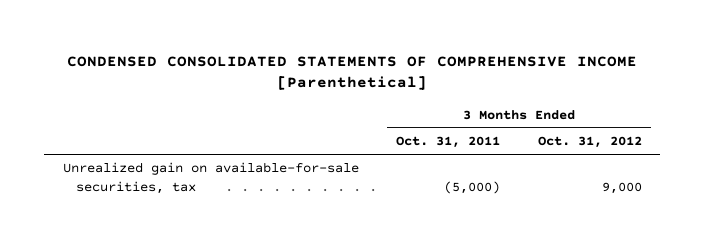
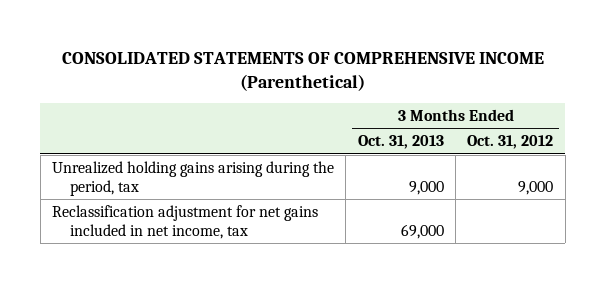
[67,55,638,91] CONDENSED CONSOLIDATED STATEMENTS OF COMPREHENSIVE INCOME [Parenthetical] -> [61,51,544,91] CONSOLIDATED STATEMENTS OF COMPREHENSIVE INCOME (Parenthetical)
[396,136,501,149] Oct. 31, 2011 -> none
none -> [357,135,444,150] Oct. 31, 2013
[62,162,359,194] Unrealized gain on available-for-sale securities, tax -> [52,160,335,196] Unrealized holding gains arising during the period, tax
none -> [52,204,319,239] Reclassification adjustment for net gains included in net income, tax

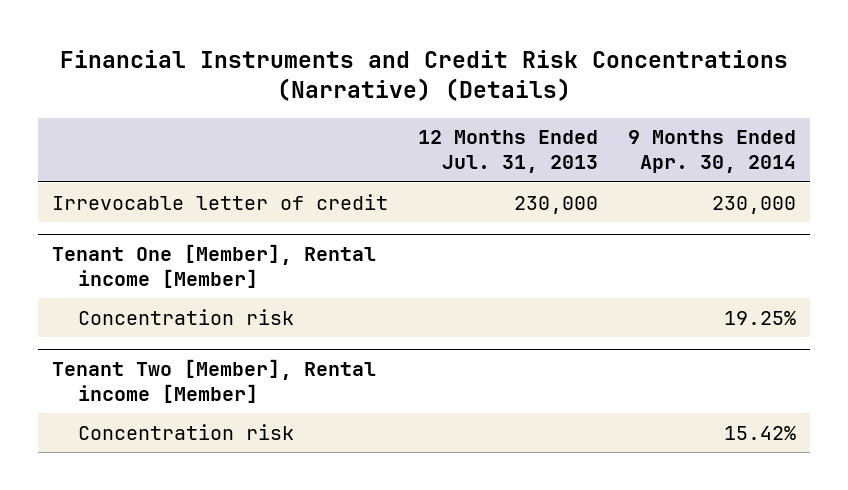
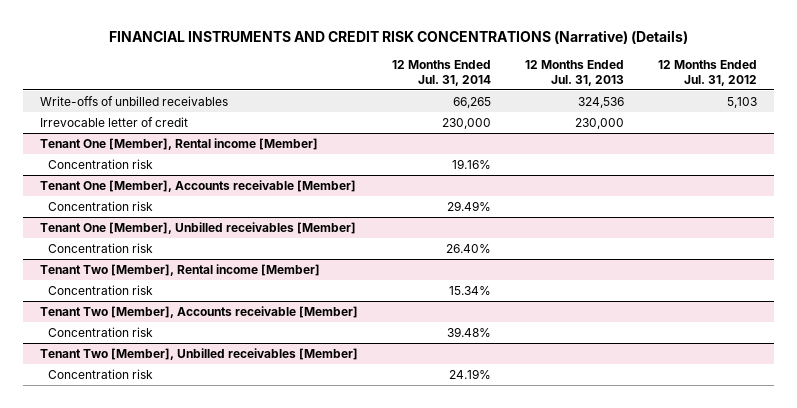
[60,49,789,102] Financial Instruments and Credit Risk Concentrations (Narrative) (Details) -> [108,29,688,44] FINANCIAL INSTRUMENTS AND CREDIT RISK CONCENTRATIONS (Narrative) (Details)
[627,130,796,173] 9 Months Ended Apr. 30, 2014 -> none
none -> [392,59,492,86] 12 Months Ended Jul. 31, 2014
none -> [658,59,758,86] 12 Months Ended Jul. 31, 2012
none -> [39,96,228,107] Write-offs of unbilled receivables
none -> [39,180,356,193] Tenant One [Member], Accounts receivable [Member]
none -> [48,201,154,212] Concentration risk
none -> [39,222,356,235] Tenant One [Member], Unbilled receivables [Member]
none -> [48,243,154,254] Concentration risk
none -> [39,306,358,319] Tenant Two [Member], Accounts receivable [Member]
none -> [48,327,154,338] Concentration risk
none -> [39,348,358,361] Tenant Two [Member], Unbilled receivables [Member]
none -> [48,369,154,380] Concentration risk

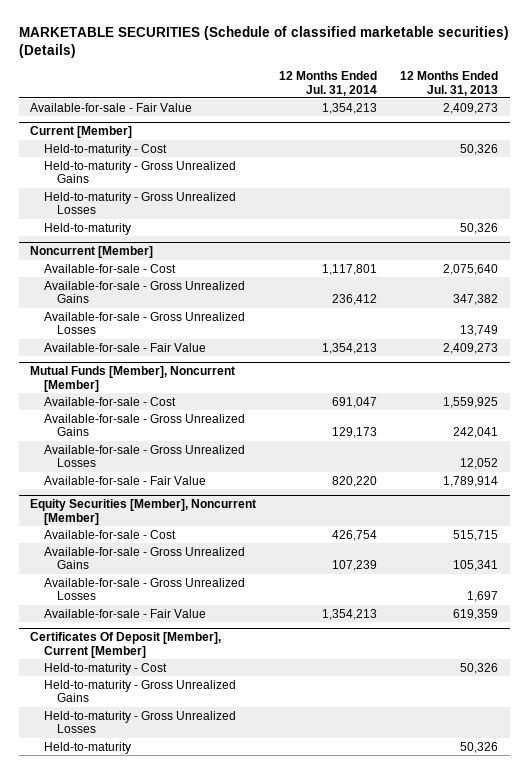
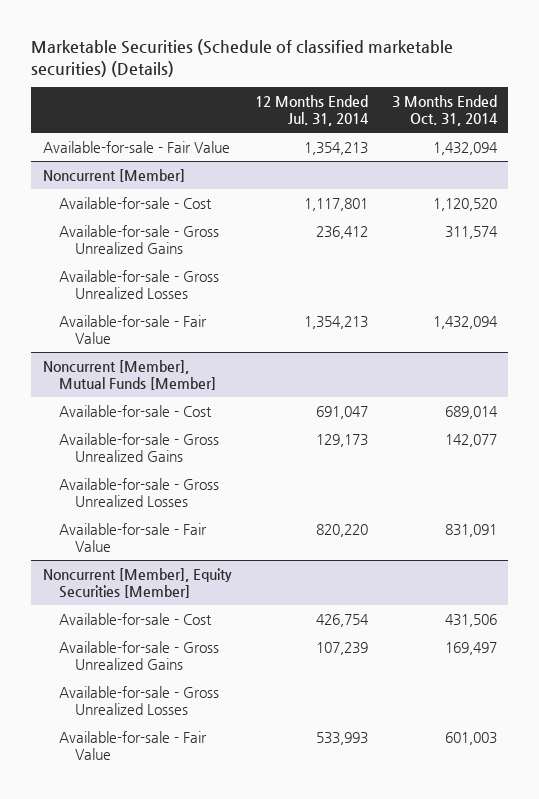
[18,26,509,59] MARKETABLE SECURITIES (Schedule of classified marketable securities) (Details) -> [31,39,454,77] Marketable Securities (Schedule of classified marketable securities) (Details)
[400,70,499,96] 12 Months Ended Jul. 31, 2013 -> none
none -> [391,94,498,126] 3 Months Ended Oct. 31, 2014
[30,126,133,139] Current [Member] -> none
[43,143,167,156] Held-to-maturity - Cost -> none
[43,160,236,184] Held-to-maturity - Gross Unrealized Gains -> none
[43,191,236,215] Held-to-maturity - Gross Unrealized Losses -> none
[43,222,131,235] Held-to-maturity -> none
[30,366,236,393] Mutual Funds [Member], Noncurrent [Member] -> [42,359,216,390] Noncurrent [Member], Mutual Funds [Member]
[30,499,257,526] Equity Securities [Member], Noncurrent [Member] -> [42,567,232,598] Noncurrent [Member], Equity Securities [Member]
[30,632,222,659] Certificates Of Deposit [Member], Current [Member] -> none
[43,662,167,675] Held-to-maturity - Cost -> none
[43,679,236,703] Held-to-maturity - Gross Unrealized Gains -> none
[43,710,236,734] Held-to-maturity - Gross Unrealized Losses -> none
[43,741,131,754] Held-to-maturity -> none
[322,608,378,620] 1,354,213 -> [316,731,369,745] 533,993

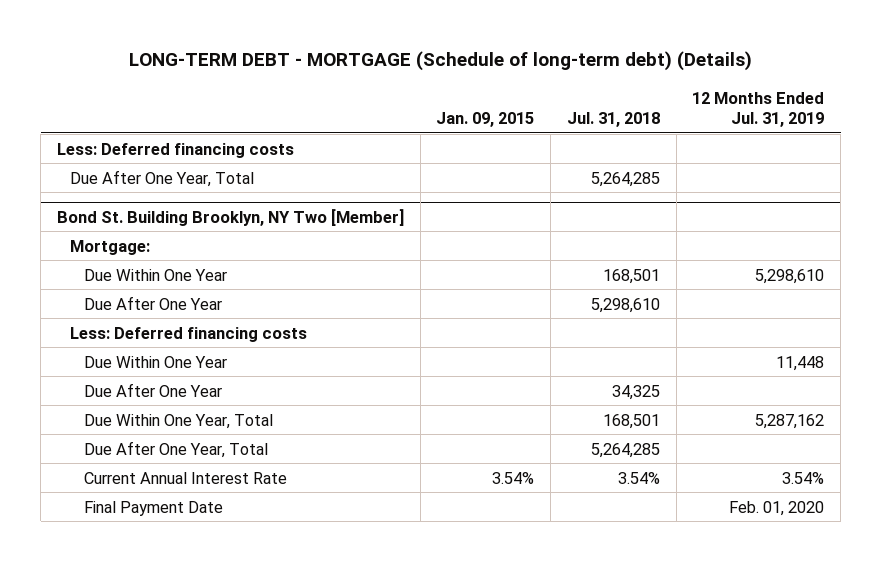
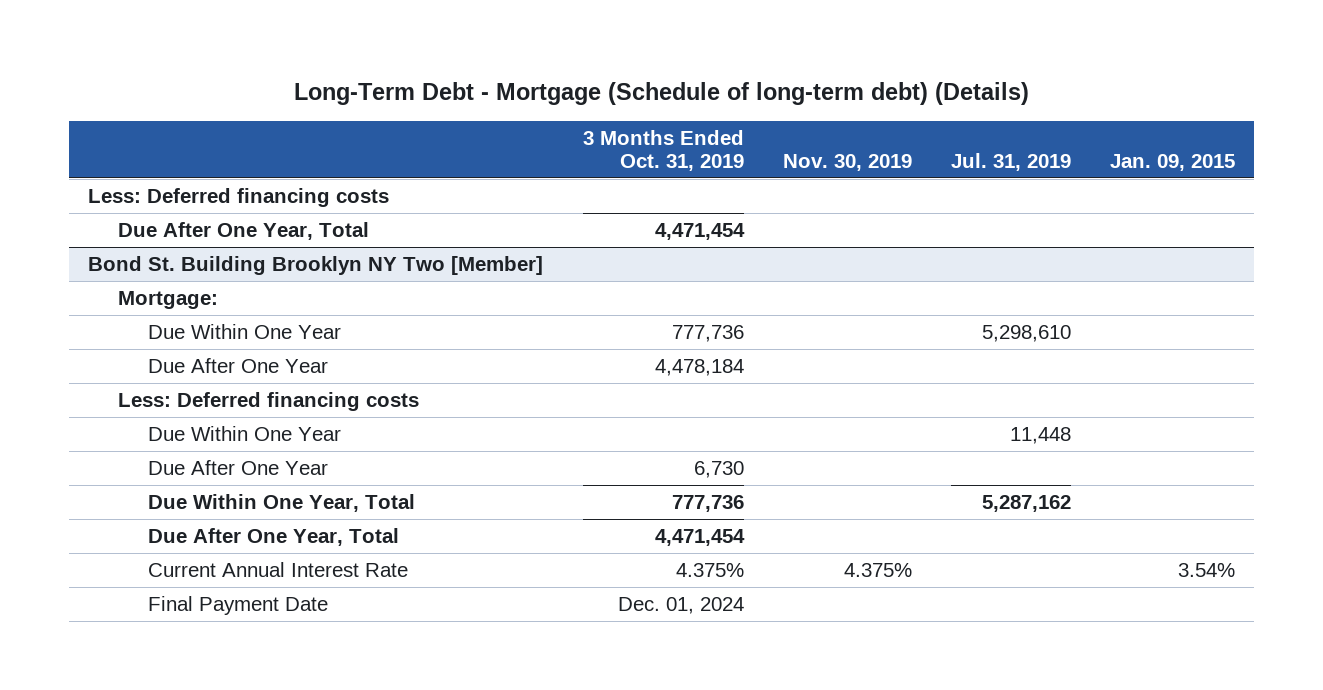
[128,51,752,72] LONG-TERM DEBT - MORTGAGE (Schedule of long-term debt) (Details) -> [293,82,1029,106] Long-Term Debt - Mortgage (Schedule of long-term debt) (Details)
[566,111,660,127] Jul. 31, 2018 -> none
[692,91,825,127] 12 Months Ended Jul. 31, 2019 -> none
none -> [582,129,744,172] 3 Months Ended Oct. 31, 2019
none -> [782,154,912,172] Nov. 30, 2019
none -> [950,153,1071,172] Jul. 31, 2019
[56,208,404,226] Bond St. Building Brooklyn, NY Two [Member] -> [88,255,544,275] Bond St. Building Brooklyn NY Two [Member]

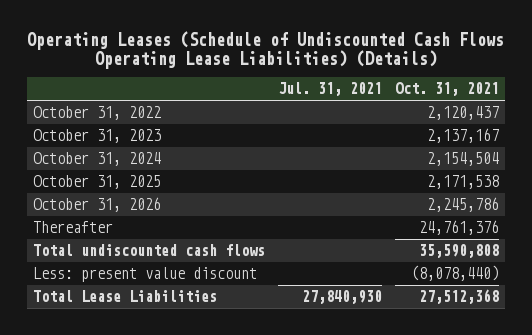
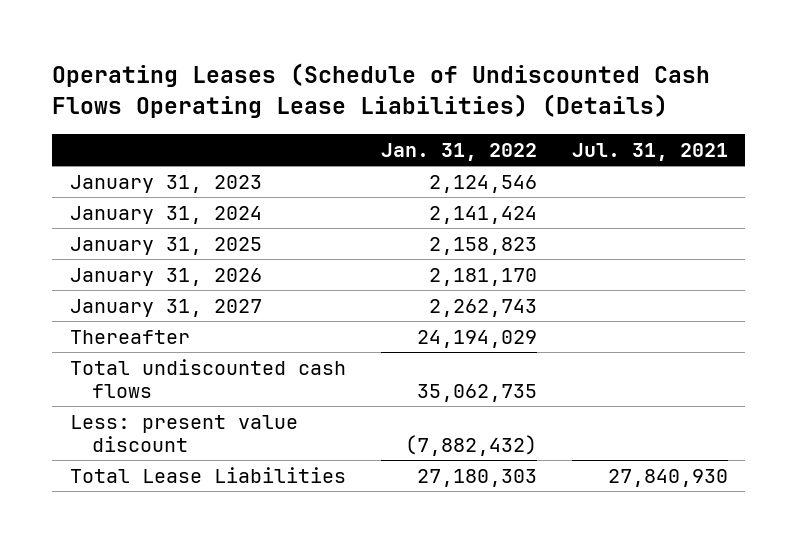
[394,82,499,97] Oct. 31, 2021 -> none
none -> [380,143,537,162] Jan. 31, 2022
[33,106,162,121] October 31, 2022 -> [69,174,262,193] January 31, 2023
[33,129,162,144] October 31, 2023 -> [69,205,262,224] January 31, 2024
[33,152,162,167] October 31, 2024 -> [69,236,262,255] January 31, 2025
[33,175,162,190] October 31, 2025 -> [69,267,262,286] January 31, 2026
[33,197,162,213] October 31, 2026 -> [69,298,262,317] January 31, 2027

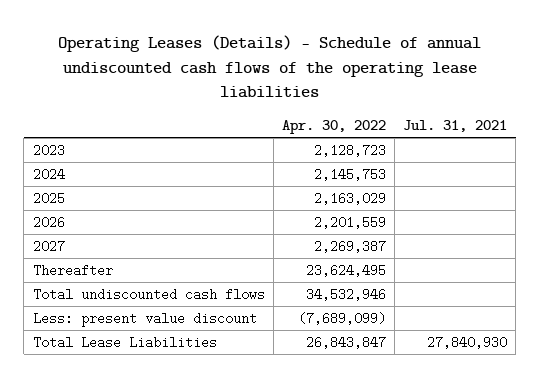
[51,63,710,119] Operating Leases (Schedule of Undiscounted Cash Flows Operating Lease Liabilities) (Details) -> [57,35,481,99] Operating Leases (Details) - Schedule of annual undiscounted cash flows of the operating lease liabilities
[380,143,537,162] Jan. 31, 2022 -> none
none -> [281,120,386,135] Apr. 30, 2022
[69,174,262,193] January 31, 2023 -> [32,143,65,157] 2023
[69,205,262,224] January 31, 2024 -> [32,167,65,181] 2024
[69,236,262,255] January 31, 2025 -> [32,191,65,205] 2025
[69,267,262,286] January 31, 2026 -> [32,215,65,229] 2026
[69,298,262,317] January 31, 2027 -> [32,239,65,253] 2027

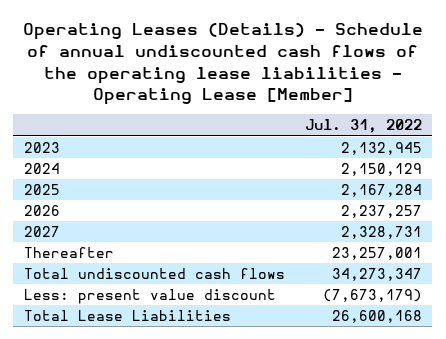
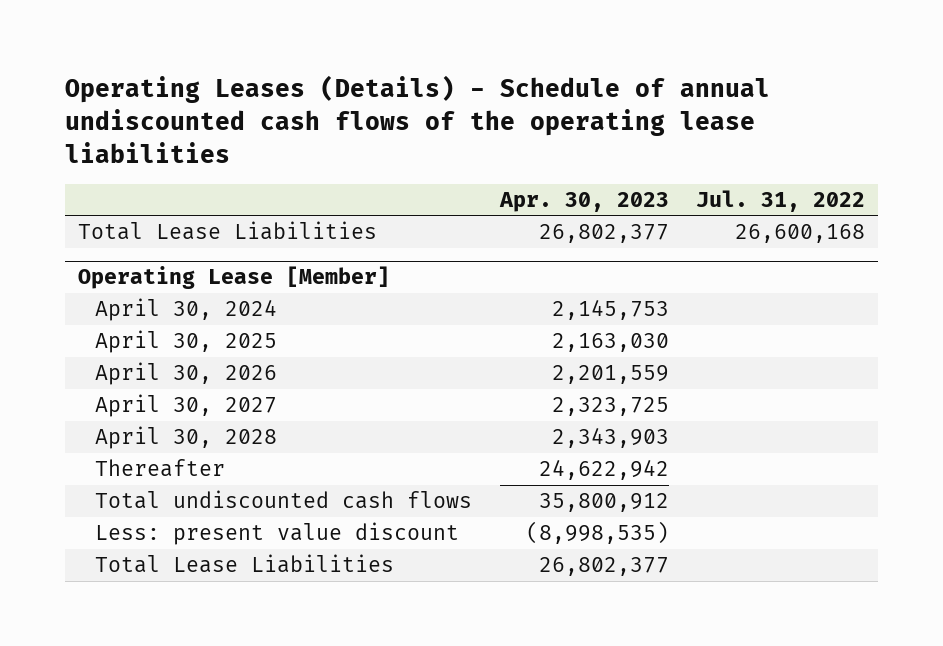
[22,23,423,106] Operating Leases (Details) - Schedule of annual undiscounted cash flows of the operating lease liabilities - Operating Lease [Member] -> [64,75,770,163] Operating Leases (Details) - Schedule of annual undiscounted cash flows of the operating lease liabilities
none -> [498,191,669,212] Apr. 30, 2023
[23,142,60,154] 2023 -> none
[23,163,60,175] 2024 -> none
[23,184,60,196] 2025 -> none
[23,205,60,217] 2026 -> none
[23,226,60,238] 2027 -> none
[23,247,114,259] Thereafter -> none
[23,268,285,280] Total undiscounted cash flows -> none
[23,289,276,305] Less: present value discount -> none
none -> [78,266,391,290] Operating Lease [Member]
none -> [95,298,278,322] April 30, 2024
none -> [95,330,278,354] April 30, 2025
none -> [95,362,278,386] April 30, 2026
none -> [95,394,278,418] April 30, 2027
none -> [95,426,278,450] April 30, 2028
none -> [95,459,226,478] Thereafter
none -> [95,490,473,510] Total undiscounted cash flows
none -> [95,522,460,546] Less: present value discount
none -> [95,554,395,574] Total Lease Liabilities

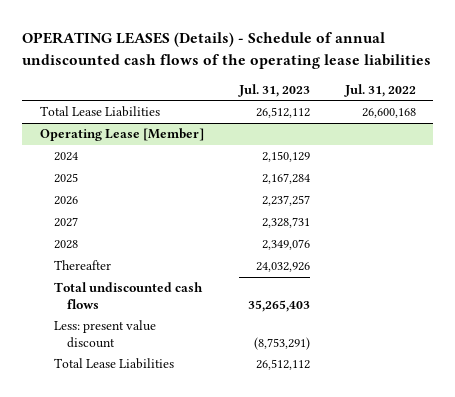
[64,75,770,163] Operating Leases (Details) - Schedule of annual undiscounted cash flows of the operating lease liabilities -> [22,32,432,69] OPERATING LEASES (Details) - Schedule of annual undiscounted cash flows of the operating lease liabilities
[498,191,669,212] Apr. 30, 2023 -> none
none -> [237,83,310,97] Jul. 31, 2023
[95,298,278,322] April 30, 2024 -> [53,152,78,162] 2024
[95,330,278,354] April 30, 2025 -> [53,173,78,184] 2025
[95,362,278,386] April 30, 2026 -> [53,196,78,206] 2026
[95,394,278,418] April 30, 2027 -> [53,217,78,228] 2027
[95,426,278,450] April 30, 2028 -> [53,240,78,250] 2028

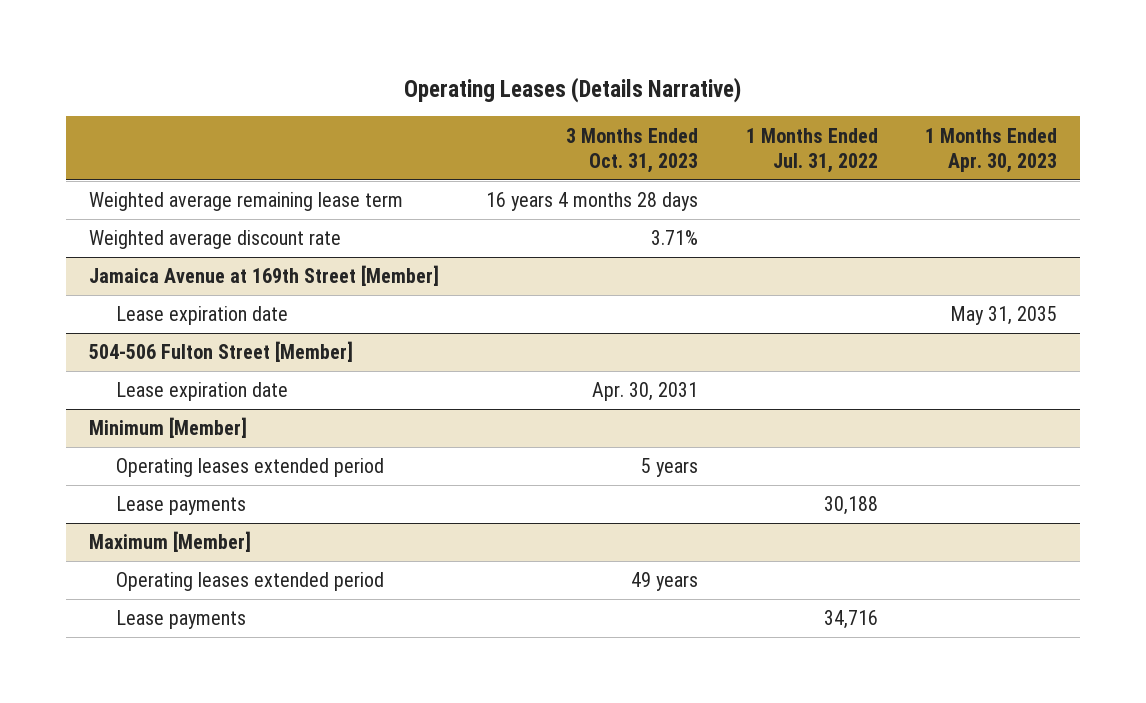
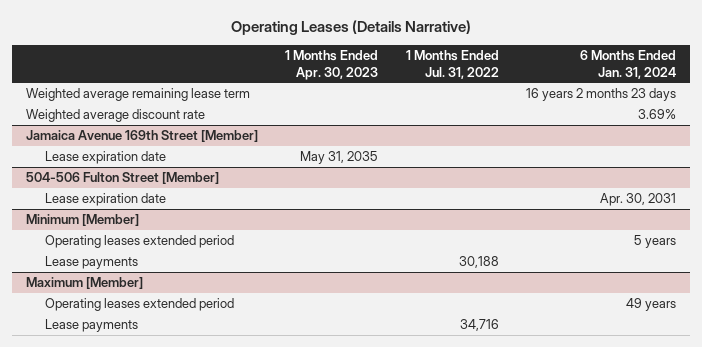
[566,127,699,173] 3 Months Ended Oct. 31, 2023 -> none
none -> [579,50,676,79] 6 Months Ended Jan. 31, 2024
[89,265,440,287] Jamaica Avenue at 169th Street [Member] -> [25,130,258,143] Jamaica Avenue 169th Street [Member]

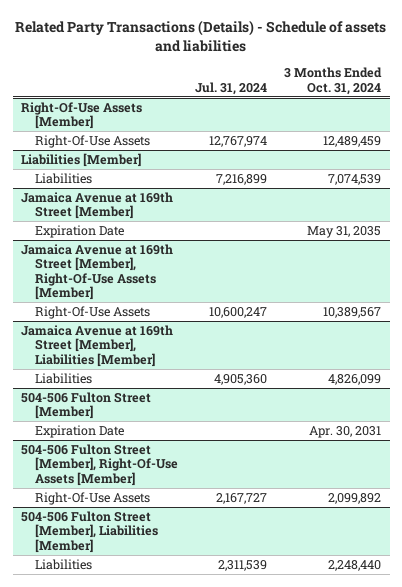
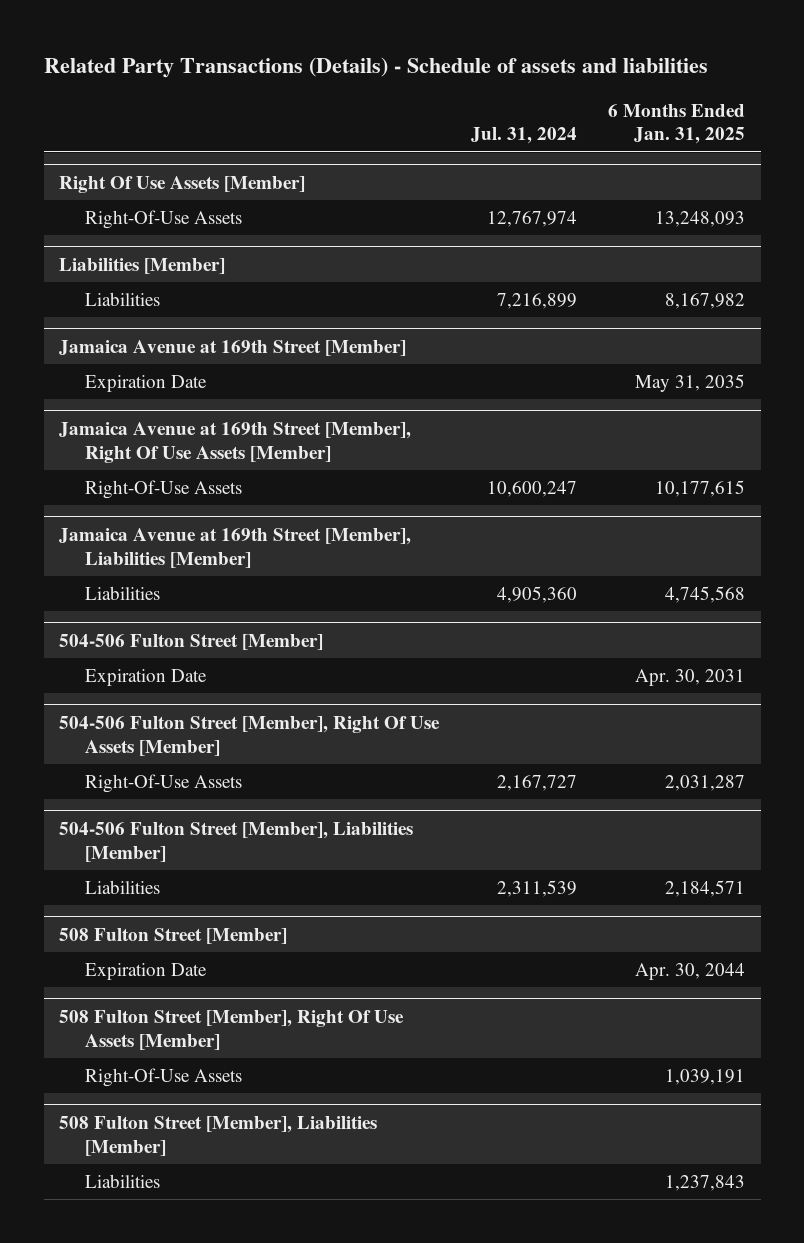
[284,67,383,95] 3 Months Ended Oct. 31, 2024 -> none
none -> [608,103,746,145] 6 Months Ended Jan. 31, 2025
[21,102,143,130] Right-Of-Use Assets [Member] -> [59,175,306,193] Right Of Use Assets [Member]
[21,244,174,301] Jamaica Avenue at 169th Street [Member], Right-Of-Use Assets [Member] -> [59,421,412,463] Jamaica Avenue at 169th Street [Member], Right Of Use Assets [Member]
[21,444,179,486] 504-506 Fulton Street [Member], Right-Of-Use Assets [Member] -> [59,715,441,756] 504-506 Fulton Street [Member], Right Of Use Assets [Member]
none -> [59,927,288,944] 508 Fulton Street [Member]
none -> [85,962,208,980] Expiration Date
none -> [59,1009,405,1050] 508 Fulton Street [Member], Right Of Use Assets [Member]
none -> [85,1067,243,1087] Right-Of-Use Assets
none -> [59,1115,378,1156] 508 Fulton Street [Member], Liabilities [Member]
none -> [85,1173,161,1188] Liabilities

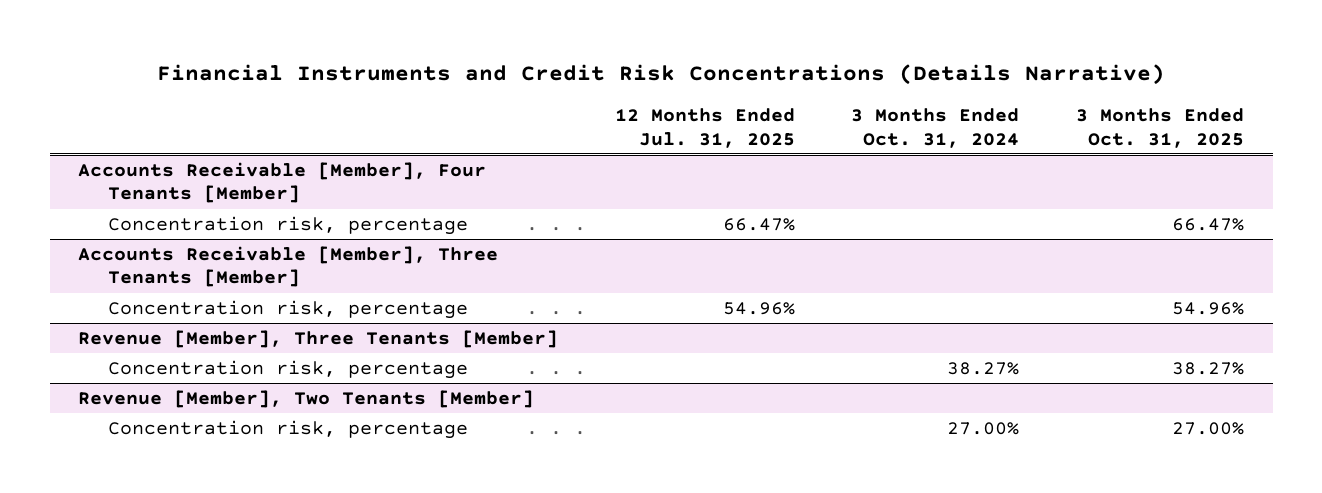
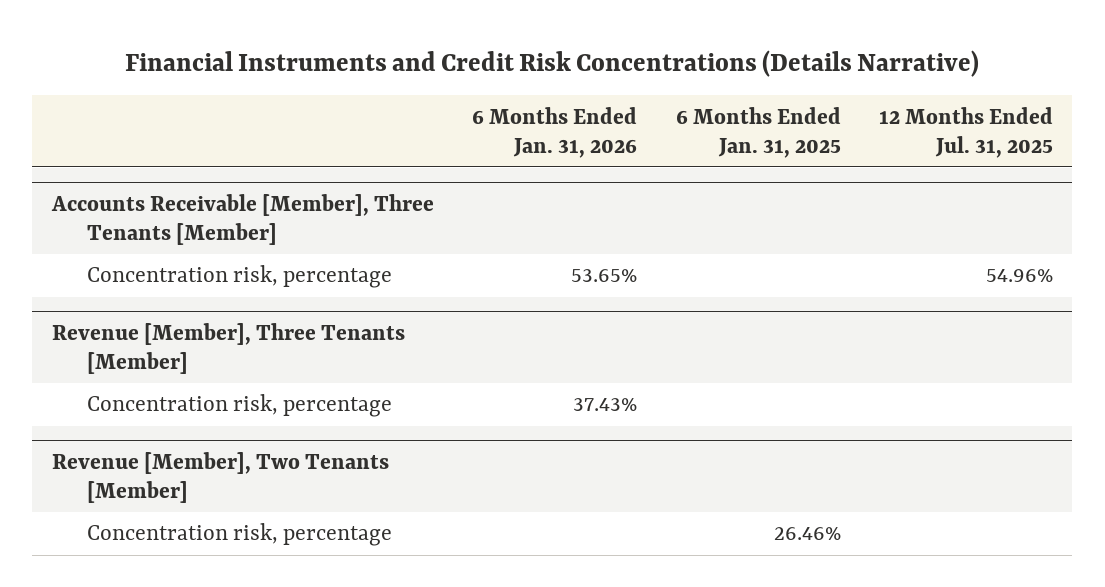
[851,108,1020,148] 3 Months Ended Oct. 31, 2024 -> none
[1076,108,1245,148] 3 Months Ended Oct. 31, 2025 -> none
none -> [472,106,638,158] 6 Months Ended Jan. 31, 2026
none -> [675,106,841,158] 6 Months Ended Jan. 31, 2025
[77,161,486,204] Accounts Receivable [Member], Four Tenants [Member] -> none
[108,215,469,235] Concentration risk, percentage -> none

